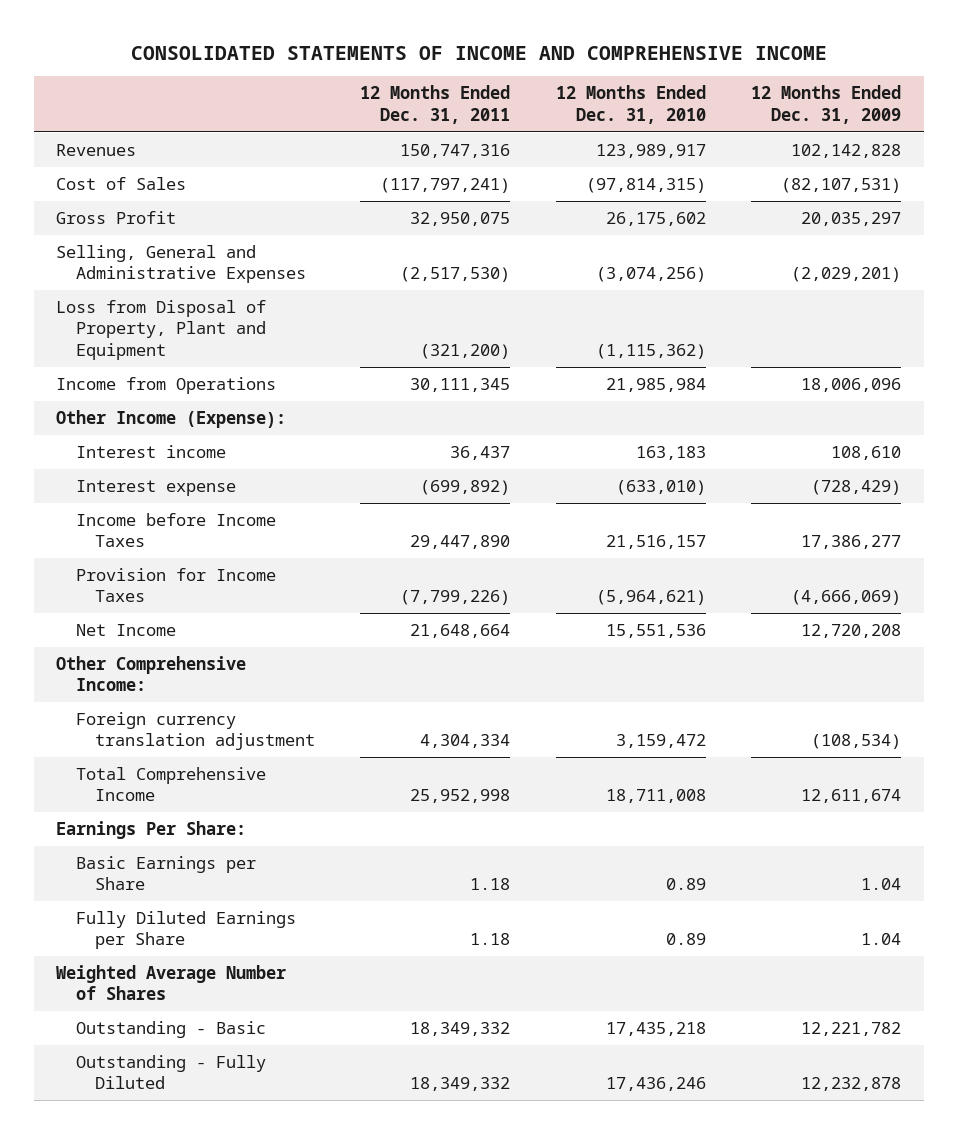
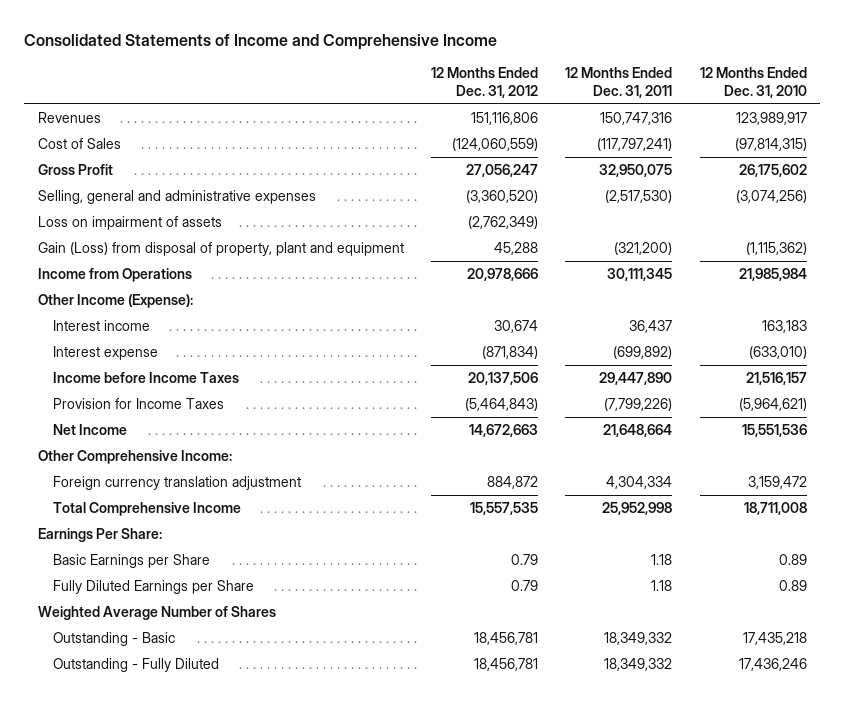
[130,45,827,60] CONSOLIDATED STATEMENTS OF INCOME AND COMPREHENSIVE INCOME -> [23,33,497,50] Consolidated Statements of Income and Comprehensive Income
[751,85,902,124] 12 Months Ended Dec. 31, 2009 -> none
none -> [430,67,538,98] 12 Months Ended Dec. 31, 2012
[56,244,306,284] Selling, General and Administrative Expenses -> [37,190,316,205] Selling, general and administrative expenses
none -> [37,216,222,231] Loss on impairment of assets
[56,299,267,360] Loss from Disposal of Property, Plant and Equipment -> [37,242,404,257] Gain (Loss) from disposal of property, plant and equipment

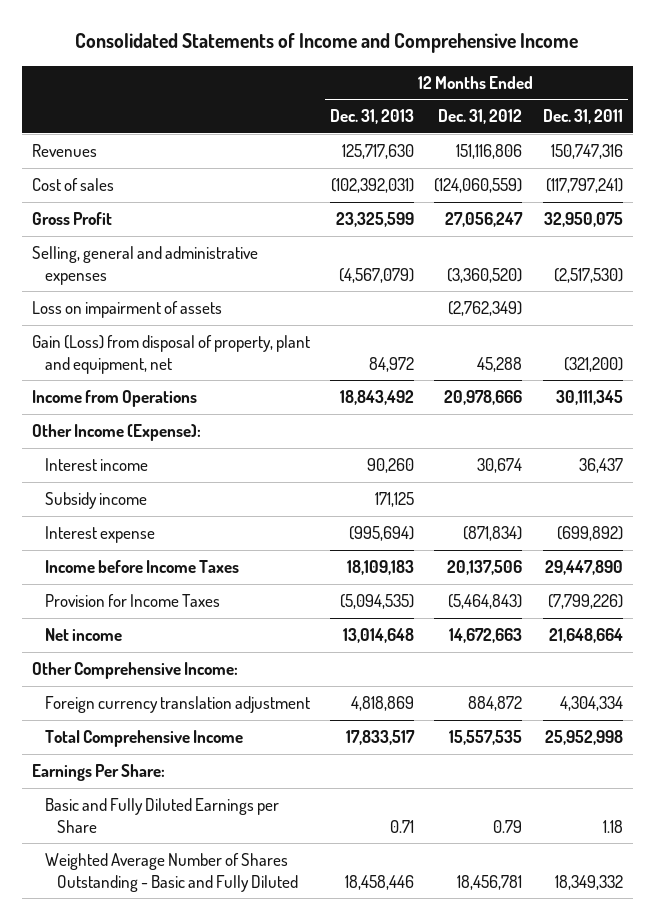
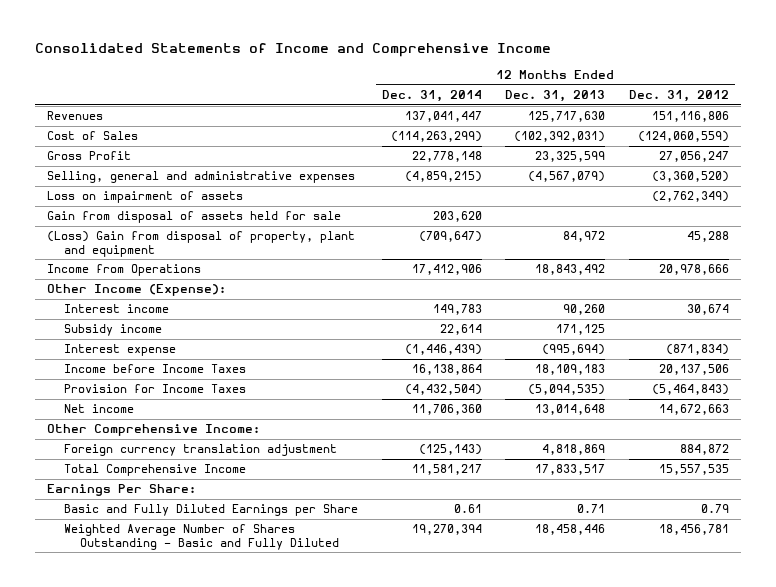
[542,109,623,125] Dec. 31, 2011 -> none
none -> [381,89,482,102] Dec. 31, 2014
[31,178,114,192] Cost of sales -> [47,131,139,141] Cost of Sales
none -> [47,211,342,224] Gain from disposal of assets held for sale
[31,335,310,374] Gain (Loss) from disposal of property, plant and equipment, net -> [47,231,356,257] (Loss) Gain from disposal of property, plant and equipment

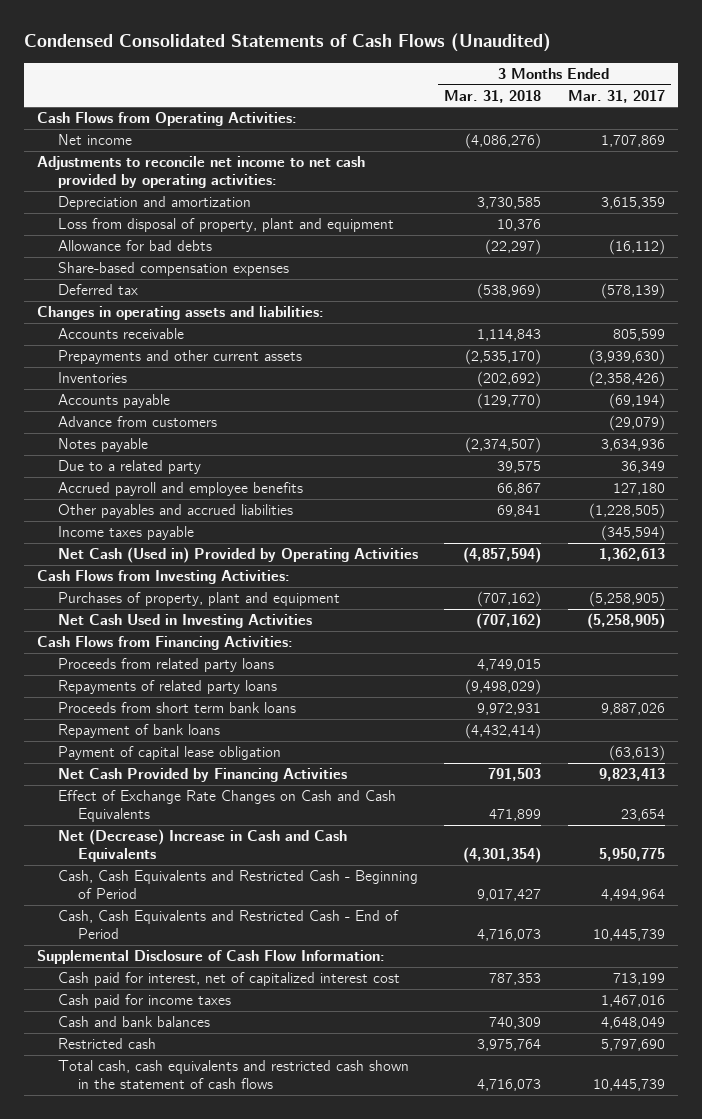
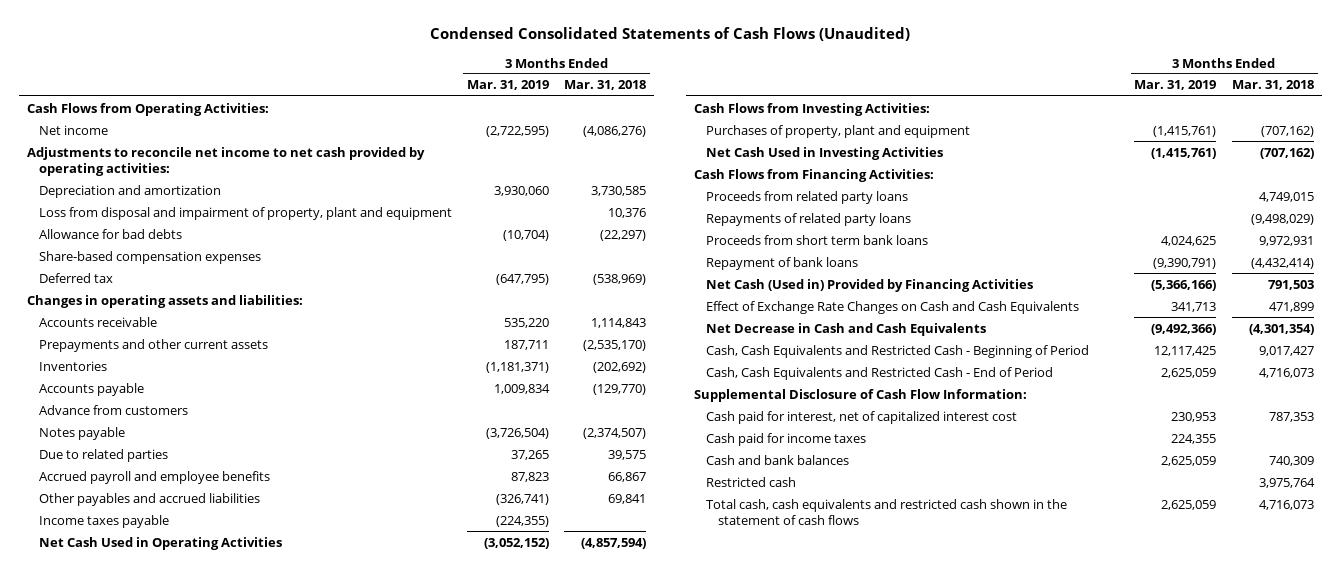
[567,89,665,103] Mar. 31, 2017 -> none
none -> [466,80,549,91] Mar. 31, 2019
[57,218,394,233] Loss from disposal of property, plant and equipment -> [38,206,452,220] Loss from disposal and impairment of property, plant and equipment
[57,460,201,475] Due to a related party -> [38,448,168,462] Due to related parties
[57,547,418,564] Net Cash (Used in) Provided by Operating Activities -> [38,536,282,550] Net Cash Used in Operating Activities
[57,746,281,761] Payment of capital lease obligation -> none
[57,768,347,783] Net Cash Provided by Financing Activities -> [706,278,1034,292] Net Cash (Used in) Provided by Financing Activities
[57,829,347,862] Net (Decrease) Increase in Cash and Cash Equivalents -> [706,322,987,336] Net Decrease in Cash and Cash Equivalents

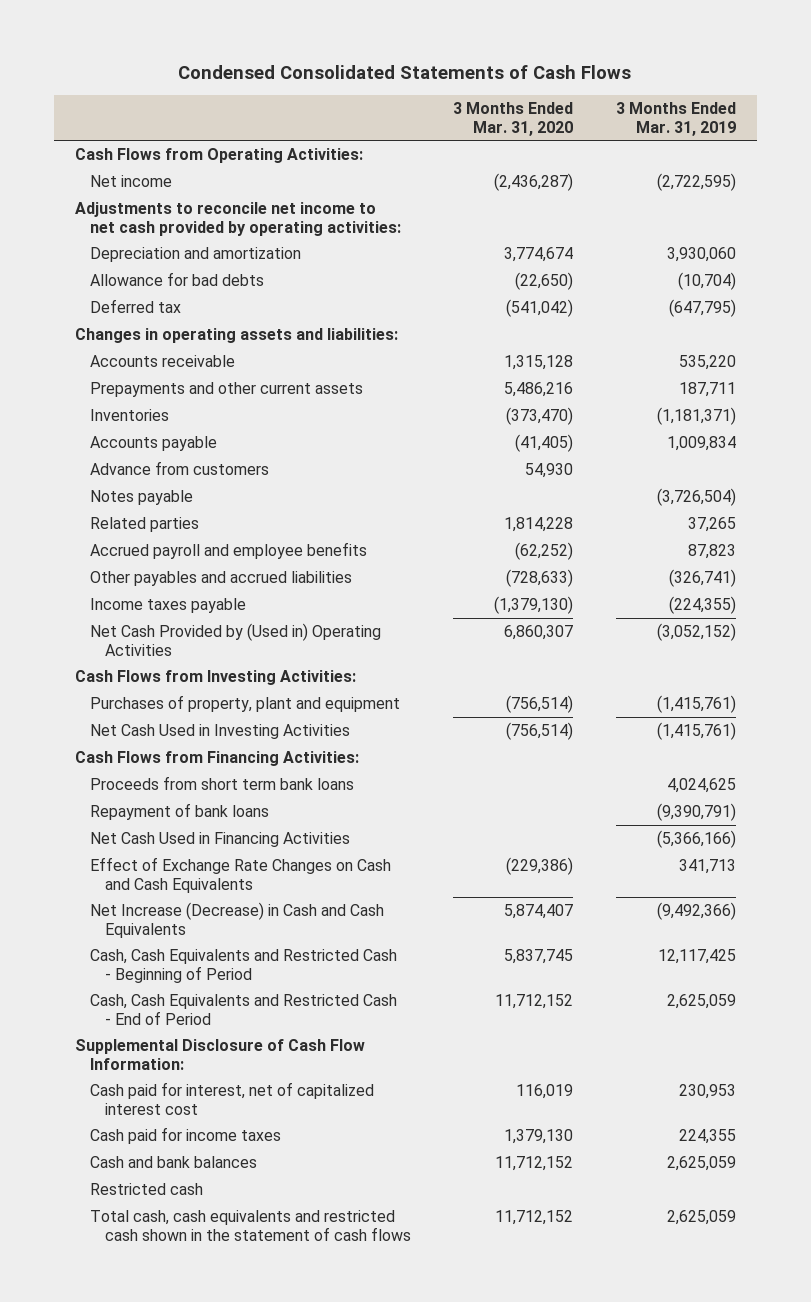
[430,27,911,42] Condensed Consolidated Statements of Cash Flows (Unaudited) -> [178,64,632,79] Condensed Consolidated Statements of Cash Flows
[564,80,647,91] Mar. 31, 2018 -> none
none -> [453,101,574,136] 3 Months Ended Mar. 31, 2020
[38,206,452,220] Loss from disposal and impairment of property, plant and equipment -> none
[38,250,261,264] Share-based compensation expenses -> none
[38,448,168,462] Due to related parties -> [90,516,200,532] Related parties
[38,536,282,550] Net Cash Used in Operating Activities -> [90,622,382,656] Net Cash Provided by (Used in) Operating Activities
[706,190,909,204] Proceeds from related party loans -> none
[706,212,912,226] Repayments of related party loans -> none
[706,278,1034,292] Net Cash (Used in) Provided by Financing Activities -> [90,831,351,847] Net Cash Used in Financing Activities
[706,322,987,336] Net Decrease in Cash and Cash Equivalents -> [90,901,385,938] Net Increase (Decrease) in Cash and Cash Equivalents

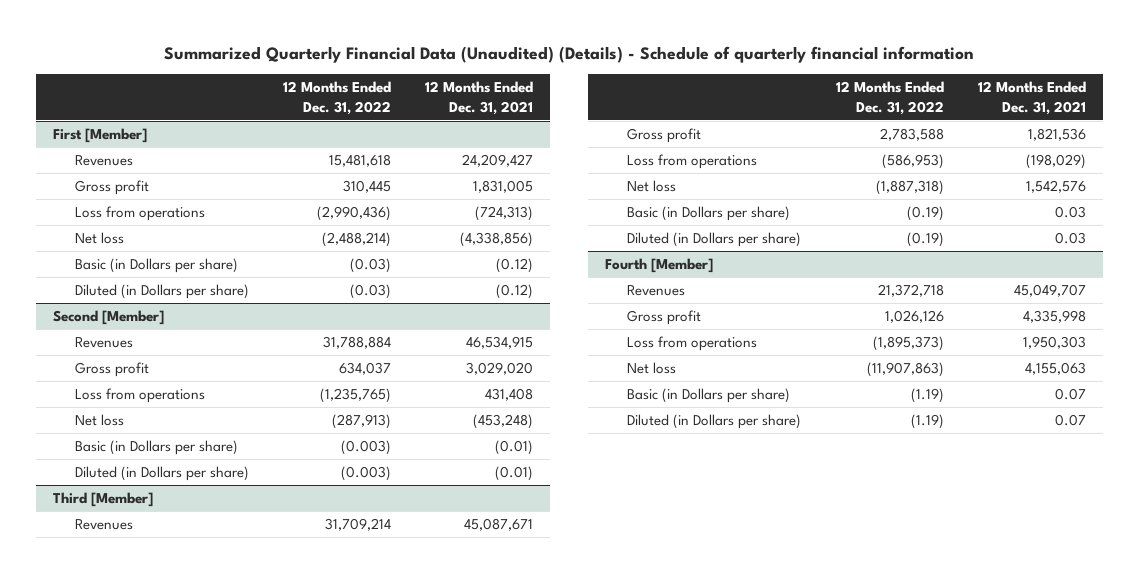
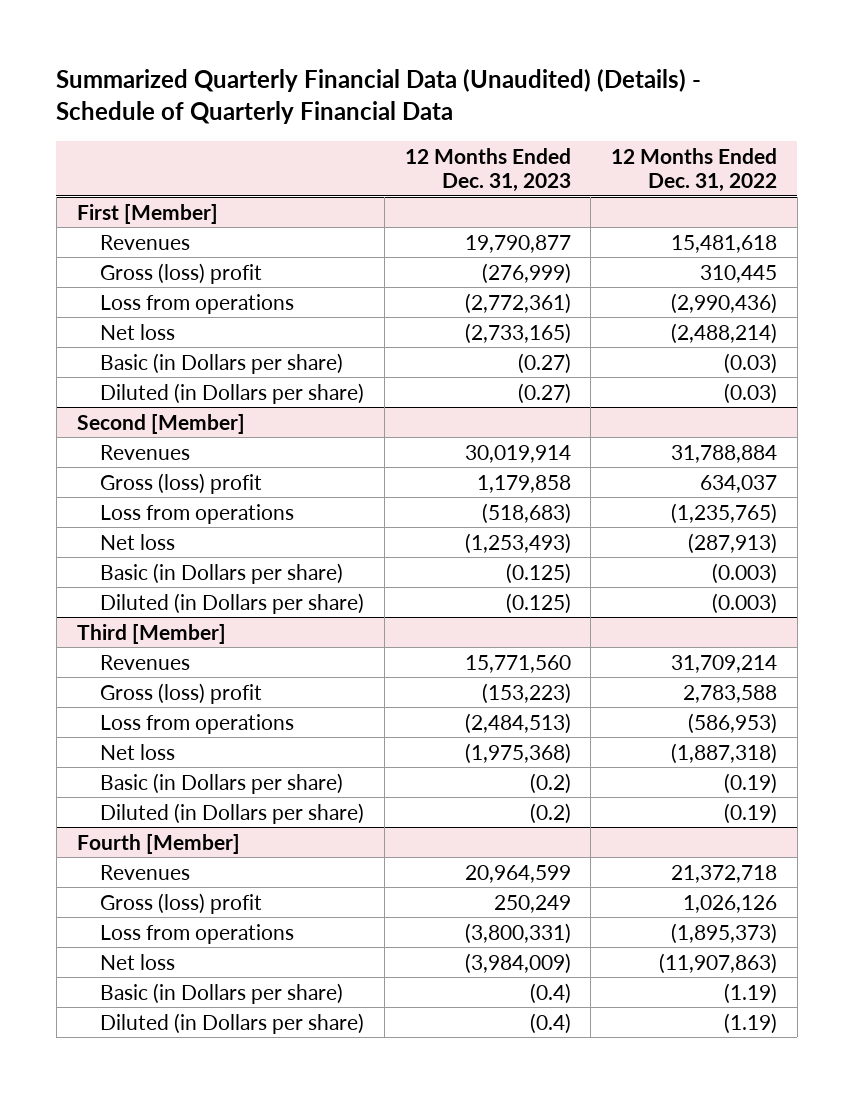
[164,46,975,64] Summarized Quarterly Financial Data (Unaudited) (Details) - Schedule of quarterly financial information -> [56,69,702,125] Summarized Quarterly Financial Data (Unaudited) (Details) - Schedule of Quarterly Financial Data
[425,81,534,115] 12 Months Ended Dec. 31, 2021 -> none
none -> [404,147,571,193] 12 Months Ended Dec. 31, 2023
[75,180,150,196] Gross profit -> [99,262,262,284] Gross (loss) profit
[75,362,150,378] Gross profit -> [99,472,262,494] Gross (loss) profit
[627,128,702,144] Gross profit -> [99,682,262,704] Gross (loss) profit
[627,310,702,326] Gross profit -> [99,892,262,914] Gross (loss) profit

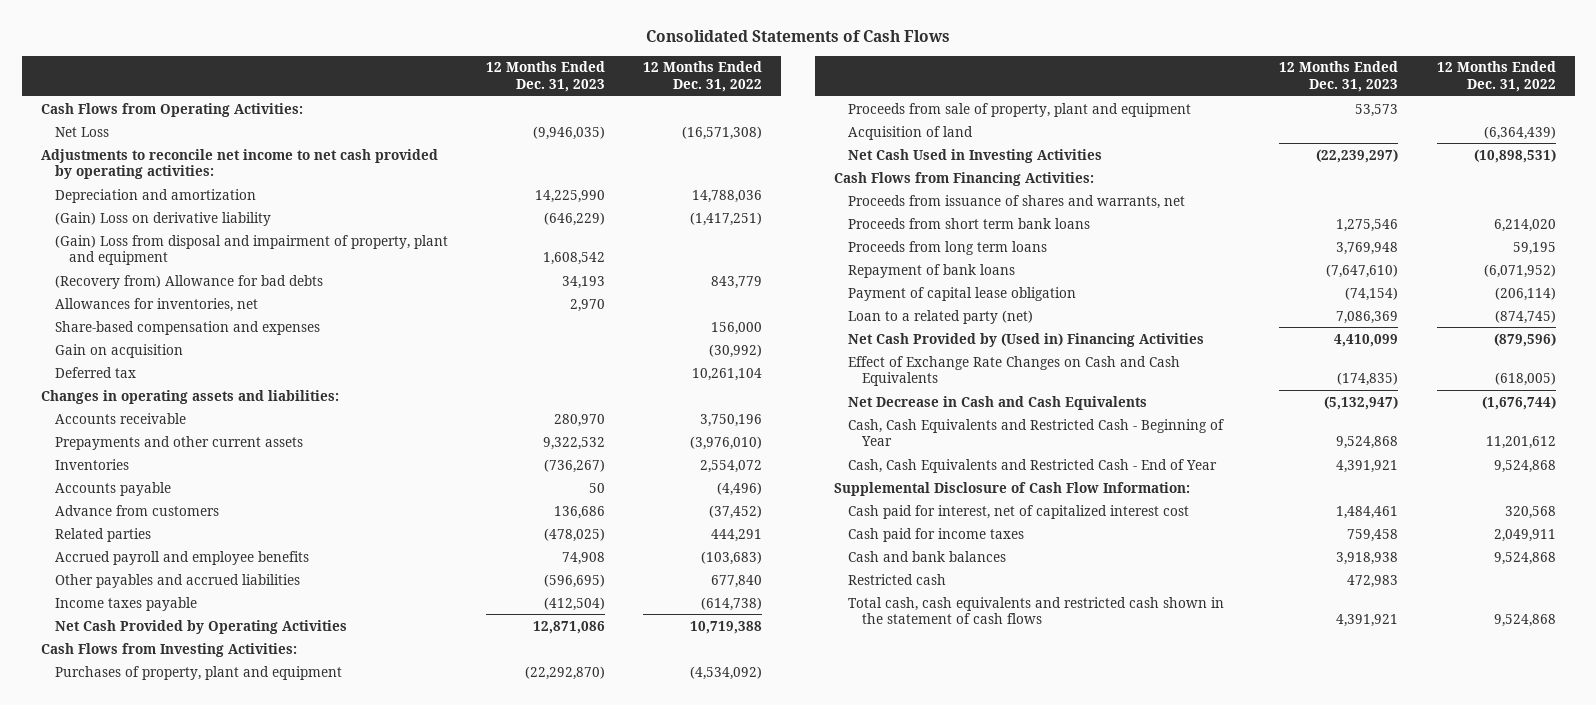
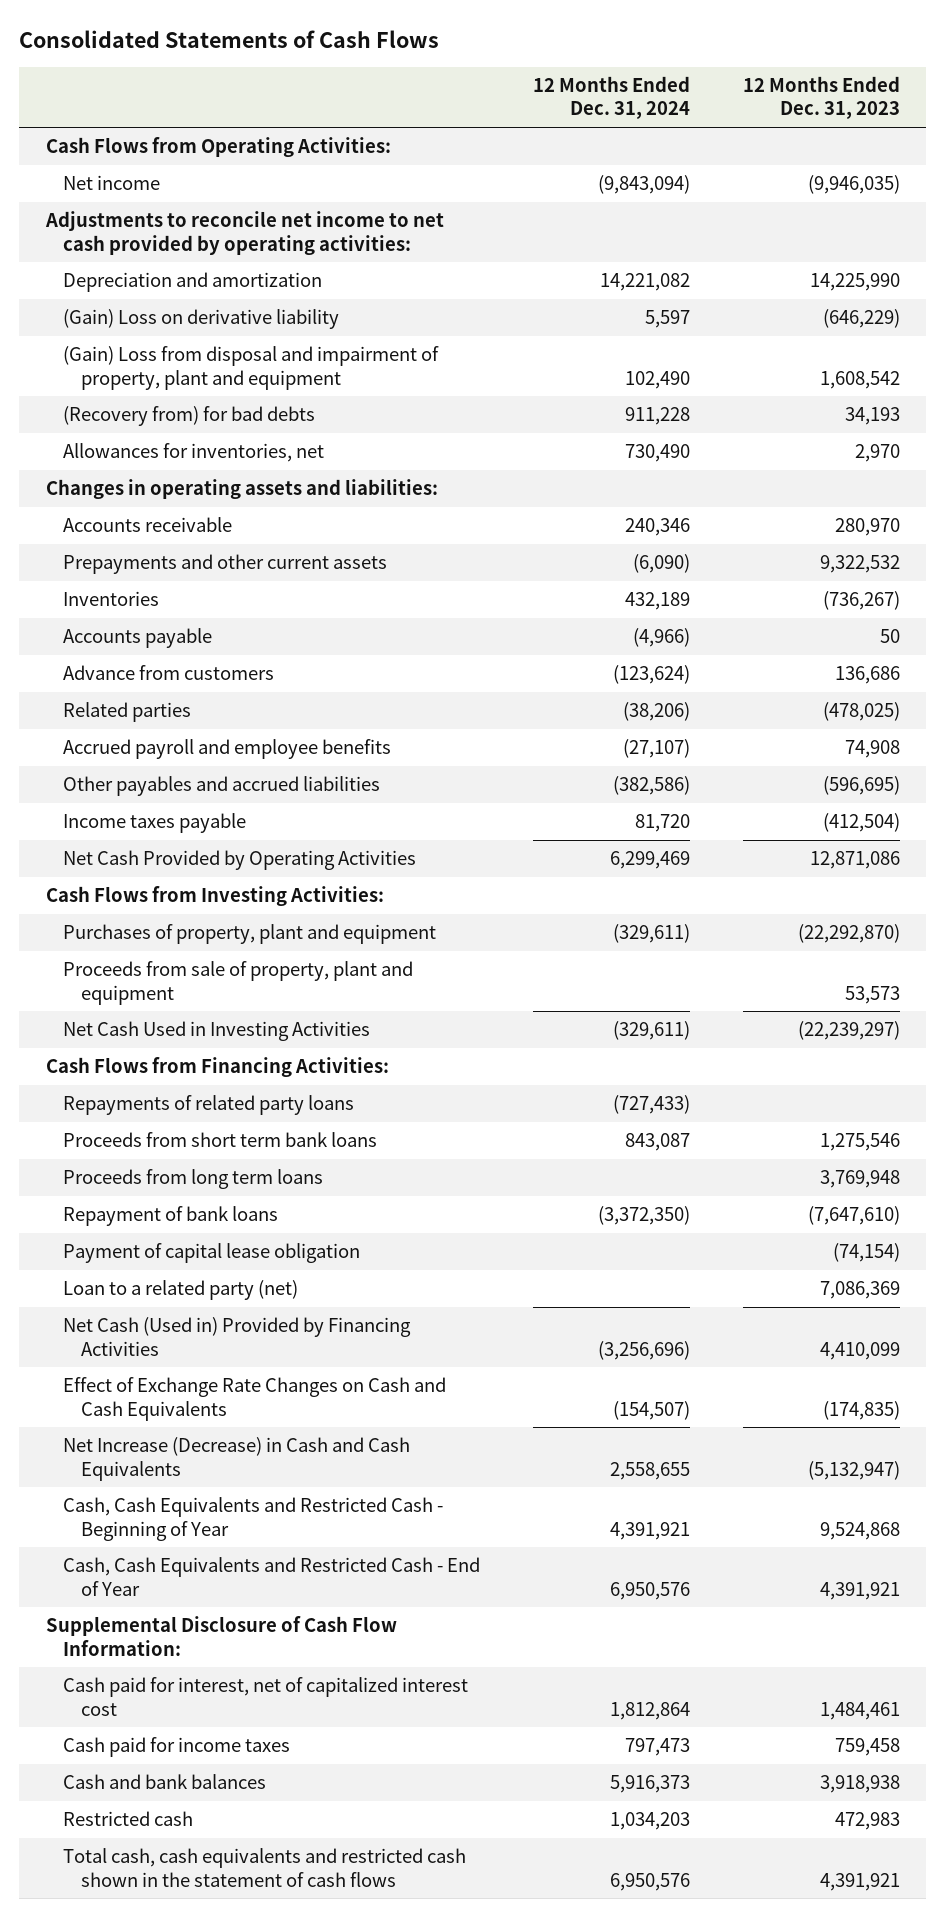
[643,61,763,93] 12 Months Ended Dec. 31, 2022 -> none
none -> [533,76,691,120] 12 Months Ended Dec. 31, 2024
[54,126,109,137] Net Loss -> [63,175,161,191] Net income
[54,274,323,289] (Recovery from) Allowance for bad debts -> [63,406,316,427] (Recovery from) for bad debts
[54,320,320,335] Share-based compensation and expenses -> none
[54,343,183,358] Gain on acquisition -> none
[54,366,136,378] Deferred tax -> none
[848,125,974,140] Acquisition of land -> none
[848,194,1186,209] Proceeds from issuance of shares and warrants, net -> none
none -> [63,1095,355,1116] Repayments of related party loans
[848,332,1205,347] Net Cash Provided by (Used in) Financing Activities -> [63,1317,412,1356] Net Cash (Used in) Provided by Financing Activities
[848,395,1148,410] Net Decrease in Cash and Cash Equivalents -> [63,1437,411,1481] Net Increase (Decrease) in Cash and Cash Equivalents

